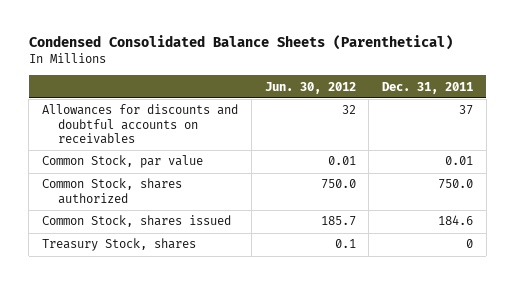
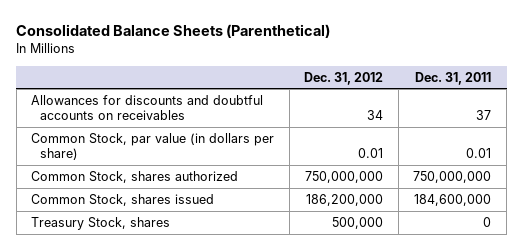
[28,35,453,51] Condensed Consolidated Balance Sheets (Parenthetical) -> [16,23,331,38] Consolidated Balance Sheets (Parenthetical)
[264,81,356,94] Jun. 30, 2012 -> none
none -> [304,71,384,85] Dec. 31, 2012
[41,155,203,169] Common Stock, par value -> [31,133,275,160] Common Stock, par value (in dollars per share)
[438,179,474,190] 750.0 -> [413,171,492,184] 750,000,000
[438,215,474,226] 184.6 -> [414,194,492,207] 184,600,000

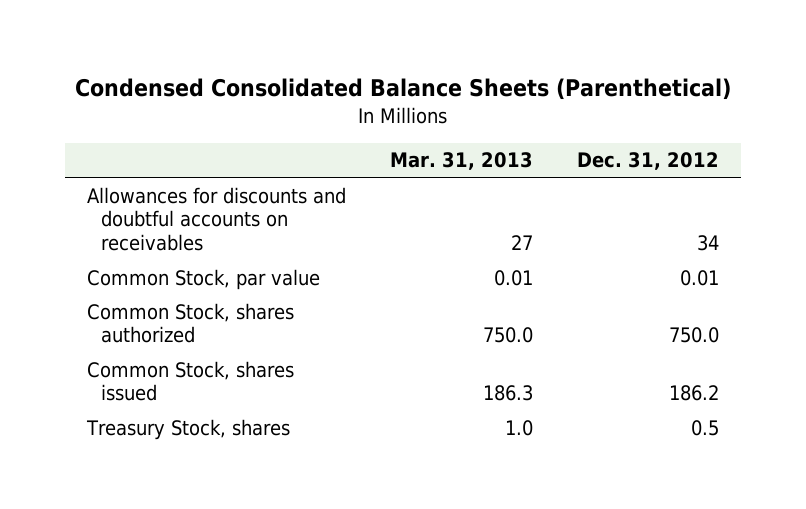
[16,23,331,38] Consolidated Balance Sheets (Parenthetical) -> [74,77,731,100] Condensed Consolidated Balance Sheets (Parenthetical)
[415,71,492,85] Dec. 31, 2011 -> none
none -> [389,152,533,171] Mar. 31, 2013
[31,133,275,160] Common Stock, par value (in dollars per share) -> [86,268,320,290] Common Stock, par value
[305,171,384,184] 750,000,000 -> [668,327,719,344] 750.0
[306,194,384,207] 186,200,000 -> [668,385,719,402] 186.2
[332,217,384,230] 500,000 -> [690,419,719,436] 0.5

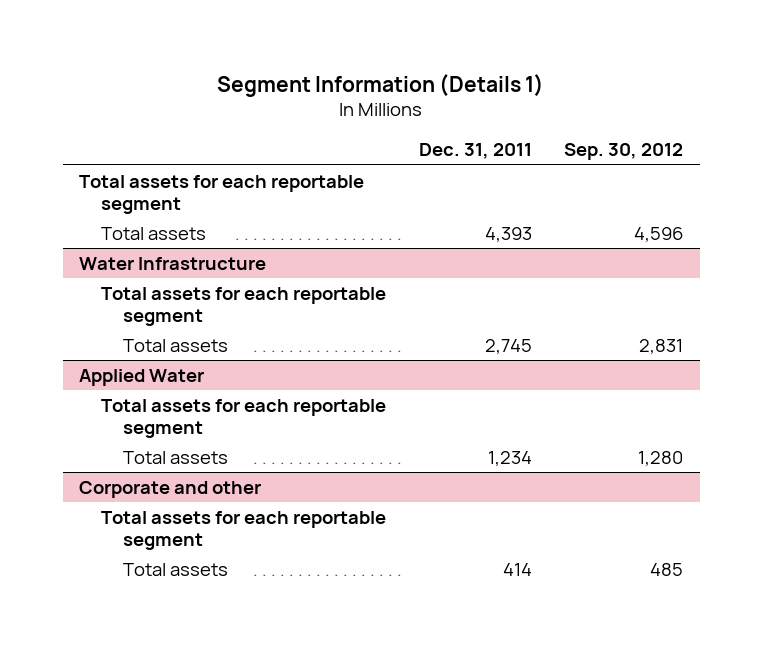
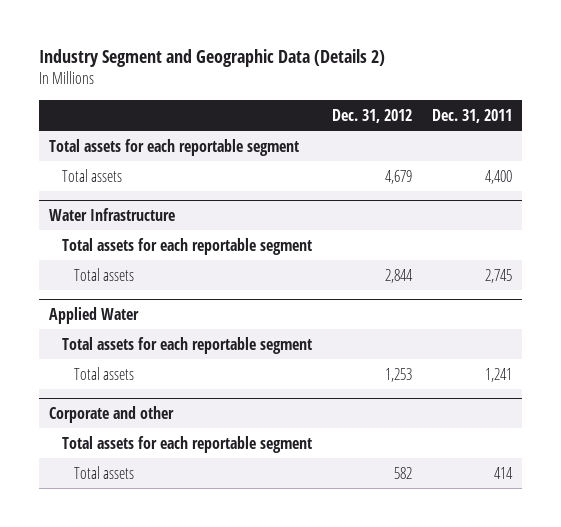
[217,73,545,97] Segment Information (Details 1) -> [38,49,385,68] Industry Segment and Geographic Data (Details 2)
[564,143,684,161] Sep. 30, 2012 -> none
none -> [331,108,412,123] Dec. 31, 2012
[484,226,532,242] 4,393 -> [484,169,512,184] 4,400
[487,450,532,466] 1,234 -> [484,367,512,382] 1,241

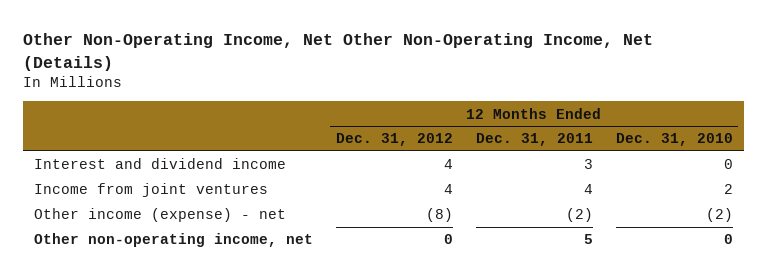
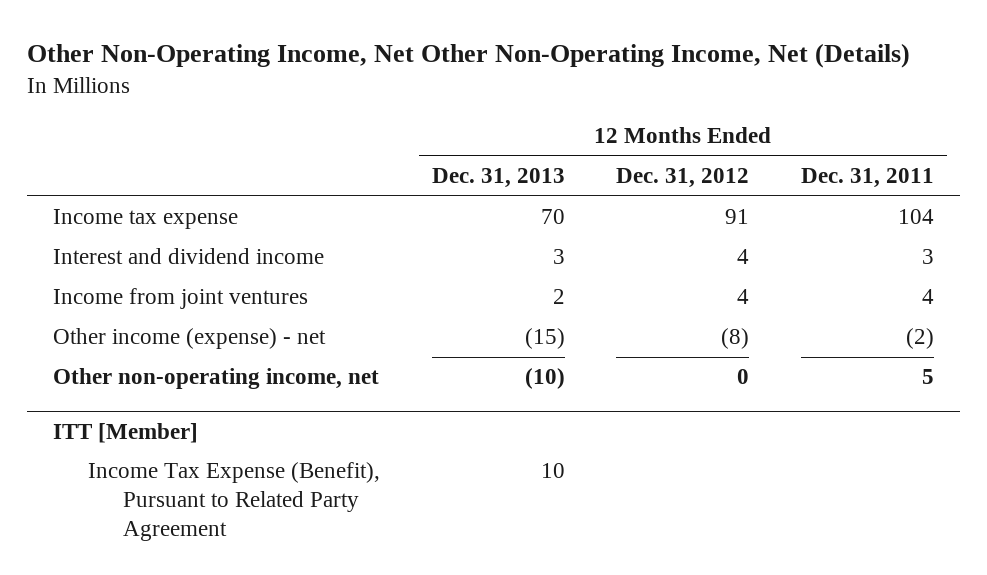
[615,133,733,147] Dec. 31, 2010 -> none
none -> [431,168,565,189] Dec. 31, 2013
none -> [52,209,238,230] Income tax expense
none -> [52,422,198,443] ITT [Member]
none -> [87,462,380,541] Income Tax Expense (Benefit), Pursuant to Related Party Agreement

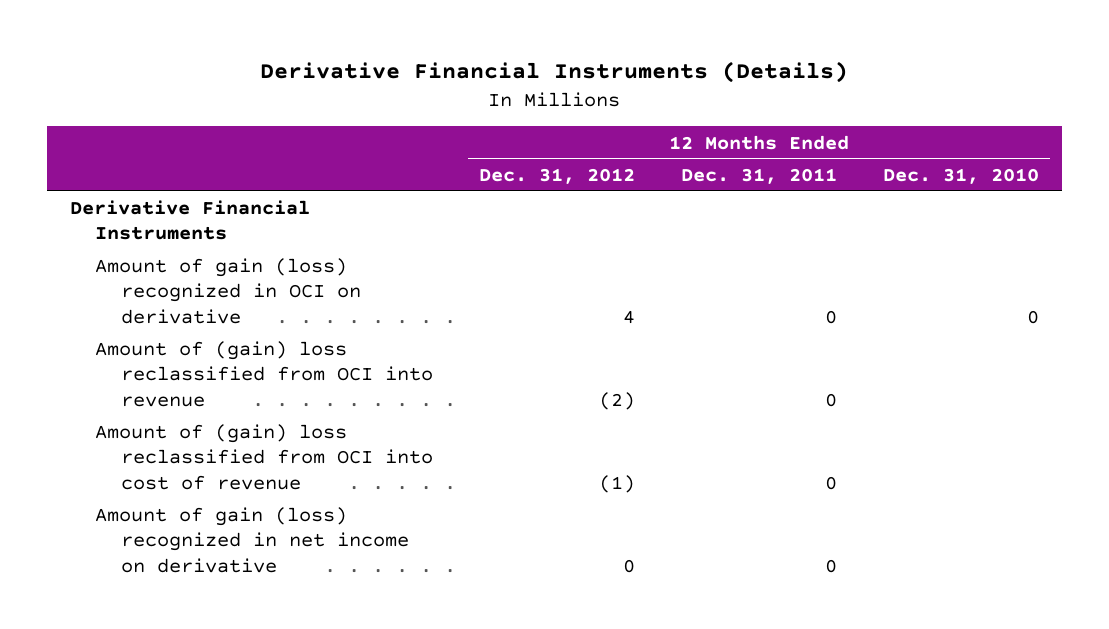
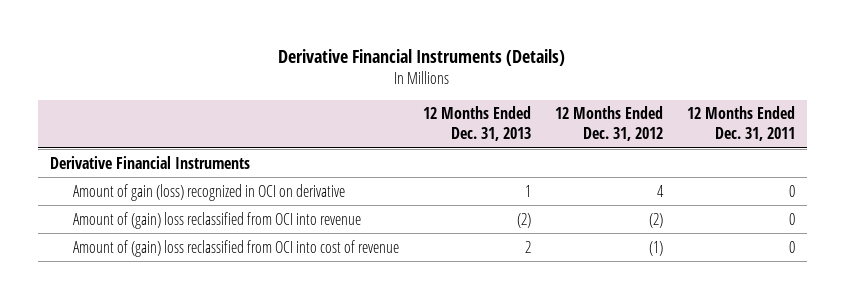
[882,167,1039,184] Dec. 31, 2010 -> none
none -> [423,106,532,142] 12 Months Ended Dec. 31, 2013
[95,507,410,573] Amount of gain (loss) recognized in net income on derivative -> none

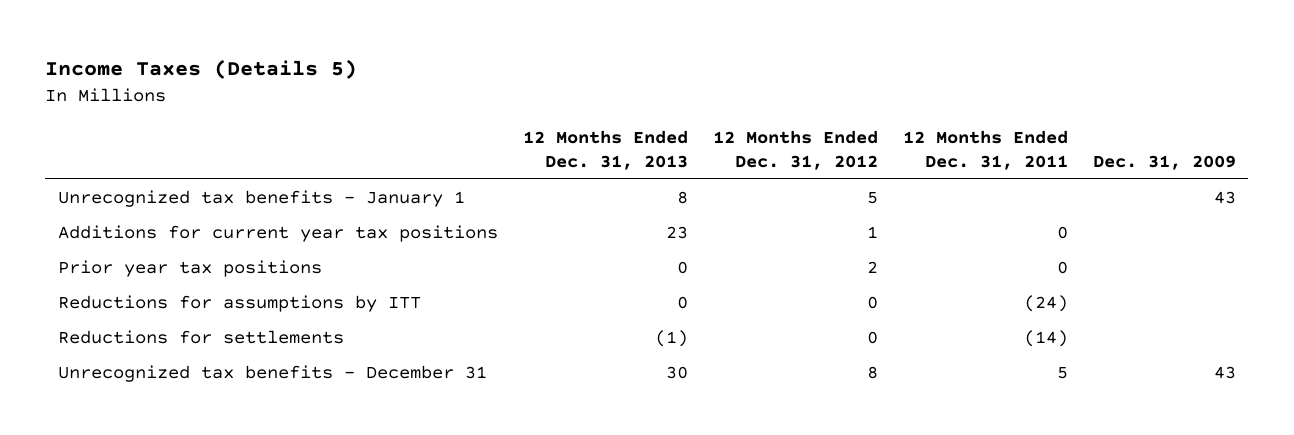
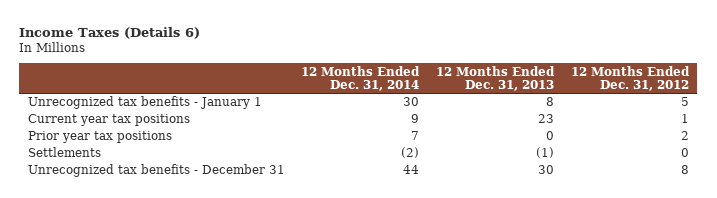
[45,59,358,80] Income Taxes (Details 5) -> [19,26,201,39] Income Taxes (Details 6)
[902,130,1068,171] 12 Months Ended Dec. 31, 2011 -> none
[1092,155,1236,171] Dec. 31, 2009 -> none
none -> [301,65,421,91] 12 Months Ended Dec. 31, 2014
[57,224,498,242] Additions for current year tax positions -> [27,114,190,127] Current year tax positions
[57,294,421,312] Reductions for assumptions by ITT -> none
[57,329,344,344] Reductions for settlements -> [27,147,101,158] Settlements

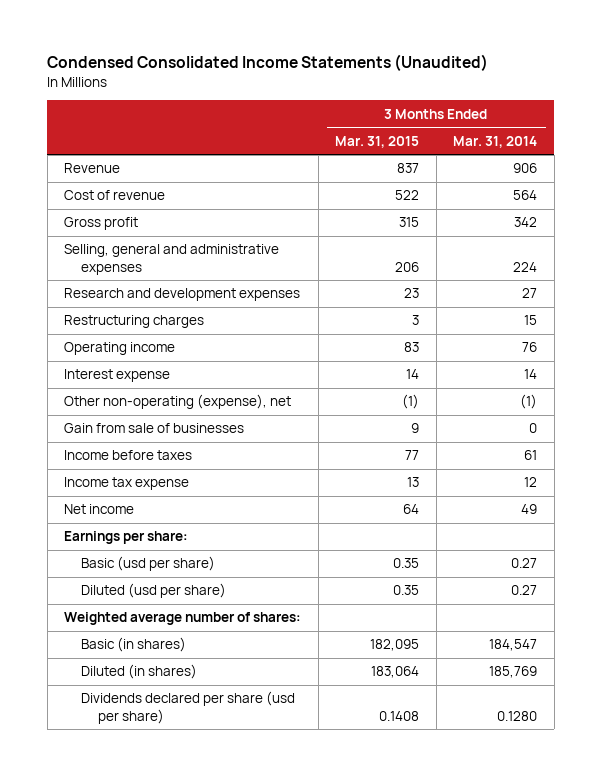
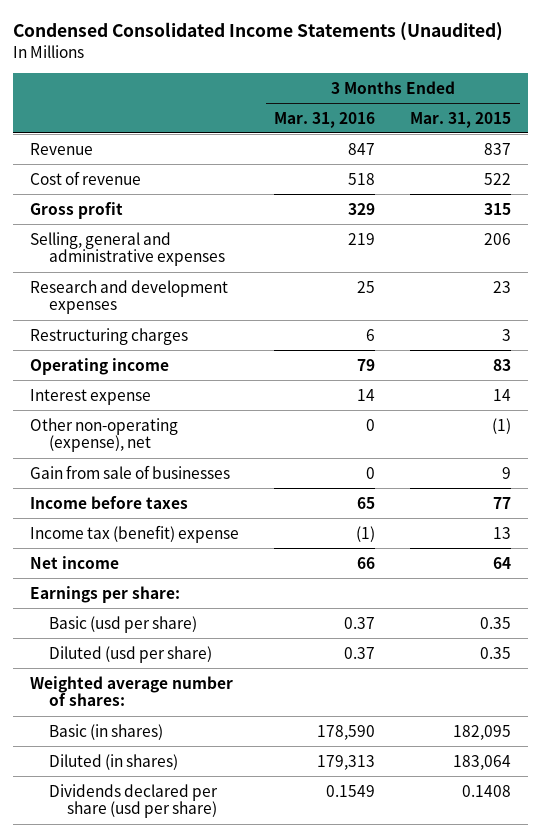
[453,135,538,148] Mar. 31, 2014 -> none
none -> [274,111,376,128] Mar. 31, 2016
[64,477,190,491] Income tax expense -> [30,524,240,543] Income tax (benefit) expense

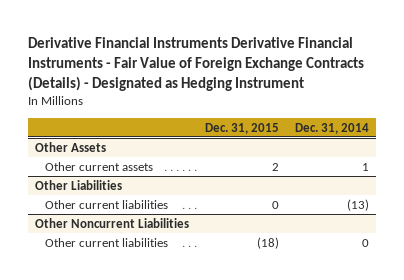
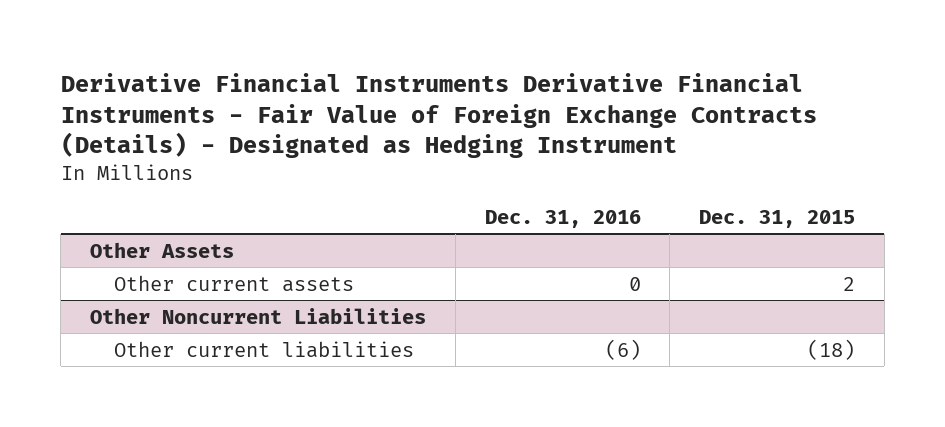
[294,122,369,134] Dec. 31, 2014 -> none
none -> [484,209,641,228] Dec. 31, 2016
[35,179,123,190] Other Liabilities -> none
[45,199,169,209] Other current liabilities -> none

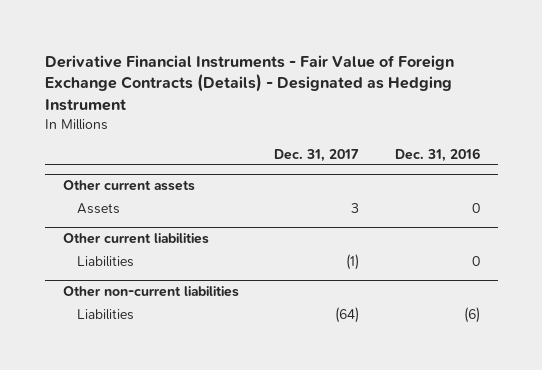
[60,72,817,159] Derivative Financial Instruments Derivative Financial Instruments - Fair Value of Foreign Exchange Contracts (Details) - Designated as Hedging Instrument -> [44,54,454,112] Derivative Financial Instruments - Fair Value of Foreign Exchange Contracts (Details) - Designated as Hedging Instrument
[699,209,856,228] Dec. 31, 2015 -> none
none -> [274,148,360,162] Dec. 31, 2017
[90,241,235,258] Other Assets -> [62,180,195,192] Other current assets
[114,274,355,292] Other current assets -> [76,202,120,214] Assets
[90,307,427,324] Other Noncurrent Liabilities -> [62,233,209,245] Other current liabilities
[114,340,415,358] Other current liabilities -> [76,255,134,267] Liabilities
[604,338,641,360] (6) -> [471,255,480,266] 0
none -> [62,286,239,298] Other non-current liabilities
none -> [76,308,134,320] Liabilities

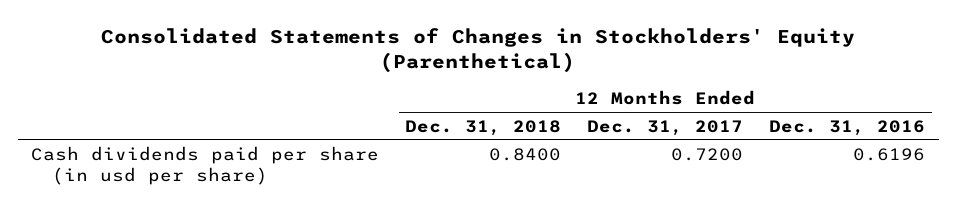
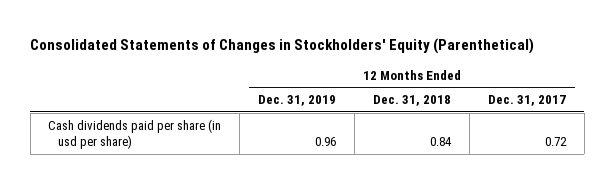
[769,119,926,136] Dec. 31, 2016 -> none
none -> [258,95,337,107] Dec. 31, 2019
[489,148,562,162] 0.8400 -> [430,137,453,147] 0.84
[671,148,744,162] 0.7200 -> [544,137,567,147] 0.72

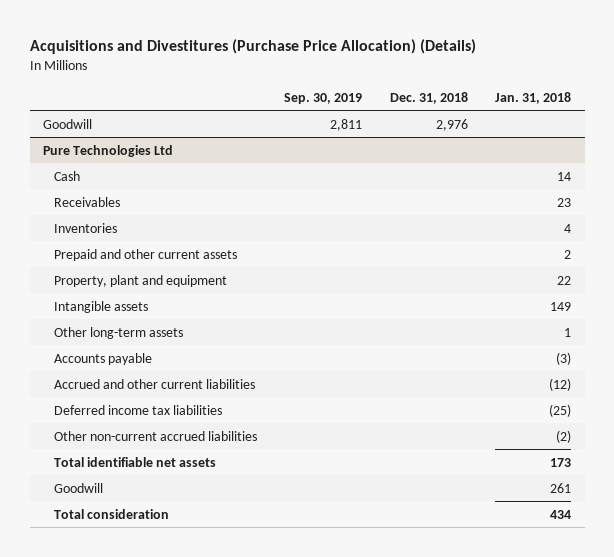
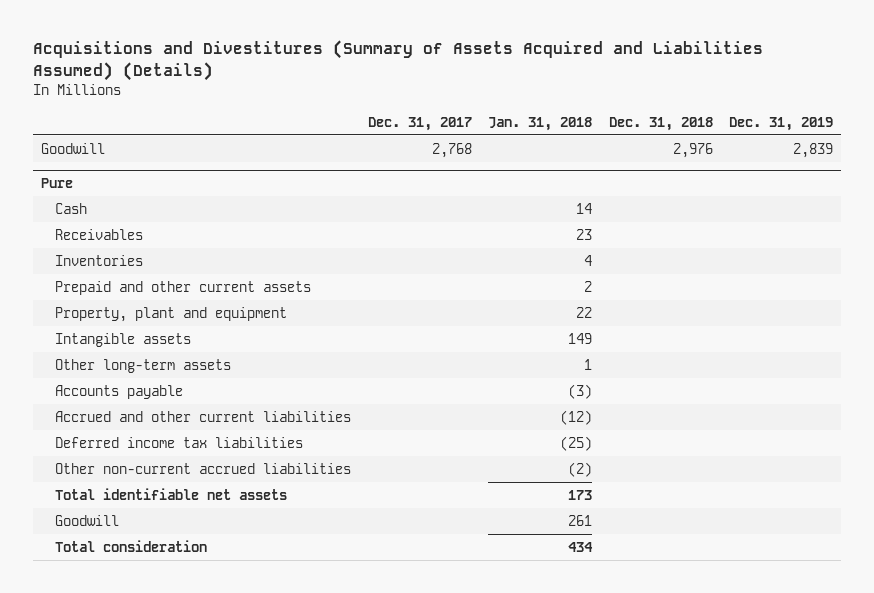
[29,39,476,55] Acquisitions and Divestitures (Purchase Price Allocation) (Details) -> [32,40,763,82] Acquisitions and Divestitures (Summary of Assets Acquired and Liabilities Assumed) (Details)
[284,92,363,104] Sep. 30, 2019 -> none
none -> [367,116,472,131] Dec. 31, 2017
none -> [729,116,834,131] Dec. 31, 2019
[43,144,174,157] Pure Technologies Ltd -> [40,178,73,189] Pure

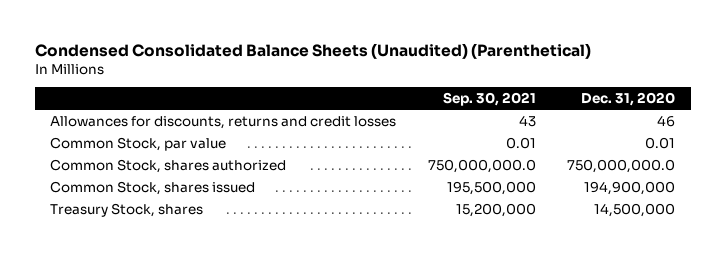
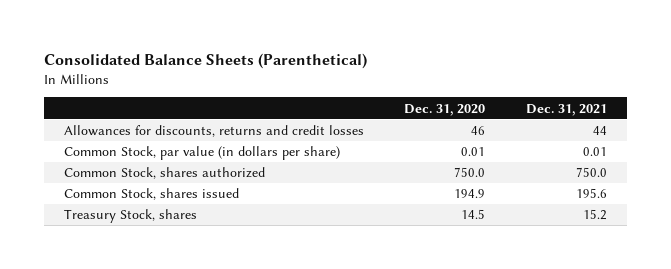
[34,42,591,59] Condensed Consolidated Balance Sheets (Unaudited) (Parenthetical) -> [43,53,367,70] Consolidated Balance Sheets (Parenthetical)
[442,92,536,107] Sep. 30, 2021 -> none
none -> [525,103,607,116] Dec. 31, 2021
[50,137,227,152] Common Stock, par value -> [63,146,340,161] Common Stock, par value (in dollars per share)
[567,159,676,174] 750,000,000.0 -> [454,167,486,178] 750.0
[584,181,676,196] 194,900,000 -> [454,189,486,199] 194.9
[594,203,676,218] 14,500,000 -> [461,209,486,220] 14.5

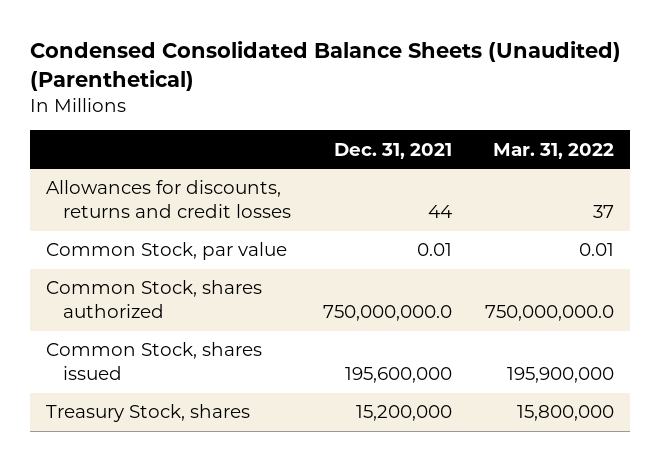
[43,53,367,70] Consolidated Balance Sheets (Parenthetical) -> [29,41,621,91] Condensed Consolidated Balance Sheets (Unaudited) (Parenthetical)
[404,103,486,116] Dec. 31, 2020 -> none
none -> [492,142,614,159] Mar. 31, 2022
[63,146,340,161] Common Stock, par value (in dollars per share) -> [45,242,287,261] Common Stock, par value
[575,167,607,178] 750.0 -> [323,305,453,322] 750,000,000.0
[575,188,607,199] 195.6 -> [345,367,453,384] 195,600,000
[582,209,607,221] 15.2 -> [356,405,453,422] 15,200,000

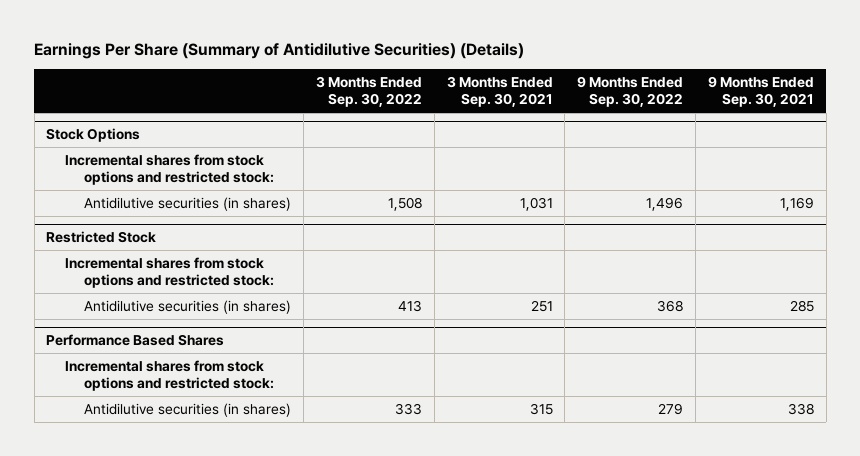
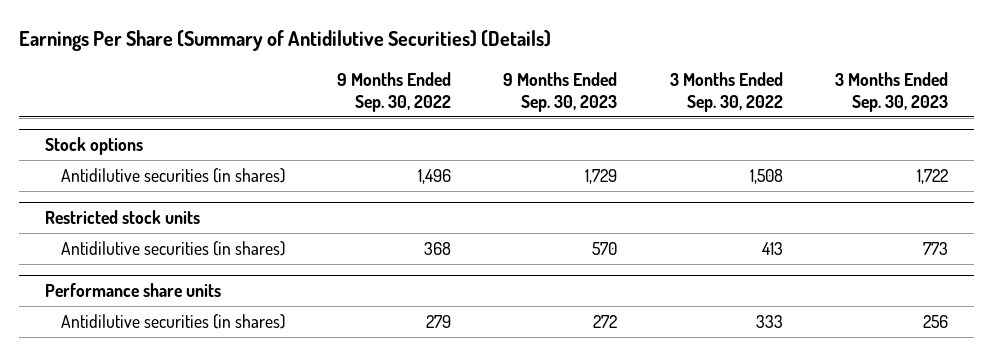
[446,75,553,108] 3 Months Ended Sep. 30, 2021 -> none
[708,75,815,108] 9 Months Ended Sep. 30, 2021 -> none
none -> [503,71,618,112] 9 Months Ended Sep. 30, 2023
none -> [835,71,949,112] 3 Months Ended Sep. 30, 2023
[65,153,275,185] Incremental shares from stock options and restricted stock: -> none
[46,128,141,143] Stock Options -> [45,136,144,155] Stock options
[65,256,275,288] Incremental shares from stock options and restricted stock: -> none
[46,231,157,244] Restricted Stock -> [45,209,201,224] Restricted stock units
[65,359,275,391] Incremental shares from stock options and restricted stock: -> none
[46,334,225,347] Performance Based Shares -> [45,282,222,297] Performance share units

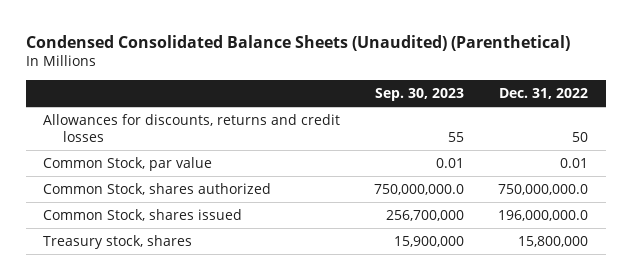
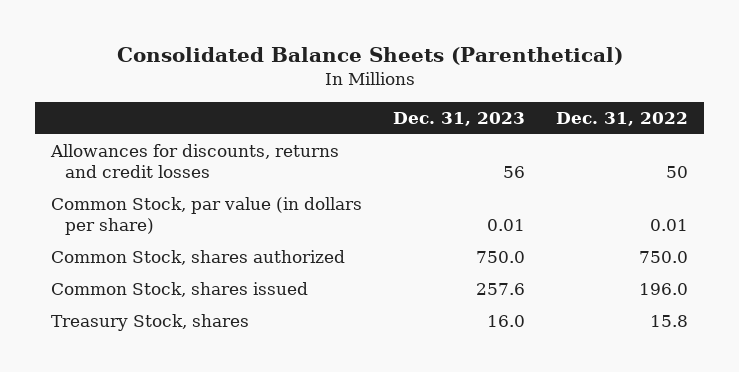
[26,34,571,51] Condensed Consolidated Balance Sheets (Unaudited) (Parenthetical) -> [116,46,623,65] Consolidated Balance Sheets (Parenthetical)
[375,88,465,102] Sep. 30, 2023 -> none
none -> [393,112,526,127] Dec. 31, 2023
[43,156,213,171] Common Stock, par value -> [50,197,362,236] Common Stock, par value (in dollars per share)
[498,183,589,195] 750,000,000.0 -> [639,251,689,264] 750.0
[498,209,589,221] 196,000,000.0 -> [639,283,689,296] 196.0
[43,234,193,249] Treasury stock, shares -> [50,314,249,332] Treasury Stock, shares
[518,235,589,247] 15,800,000 -> [650,315,689,328] 15.8

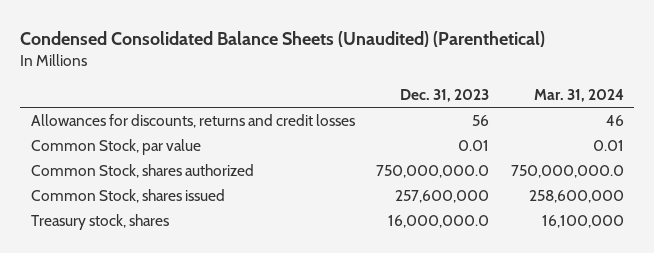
[116,46,623,65] Consolidated Balance Sheets (Parenthetical) -> [20,30,546,47] Condensed Consolidated Balance Sheets (Unaudited) (Parenthetical)
[556,112,689,127] Dec. 31, 2022 -> none
none -> [533,88,624,102] Mar. 31, 2024
[50,197,362,236] Common Stock, par value (in dollars per share) -> [30,139,201,156] Common Stock, par value
[476,251,526,264] 750.0 -> [376,165,490,179] 750,000,000.0
[476,283,526,296] 257.6 -> [395,190,490,204] 257,600,000
[50,314,249,332] Treasury Stock, shares -> [30,214,169,231] Treasury stock, shares
[487,315,526,328] 16.0 -> [388,215,490,229] 16,000,000.0

